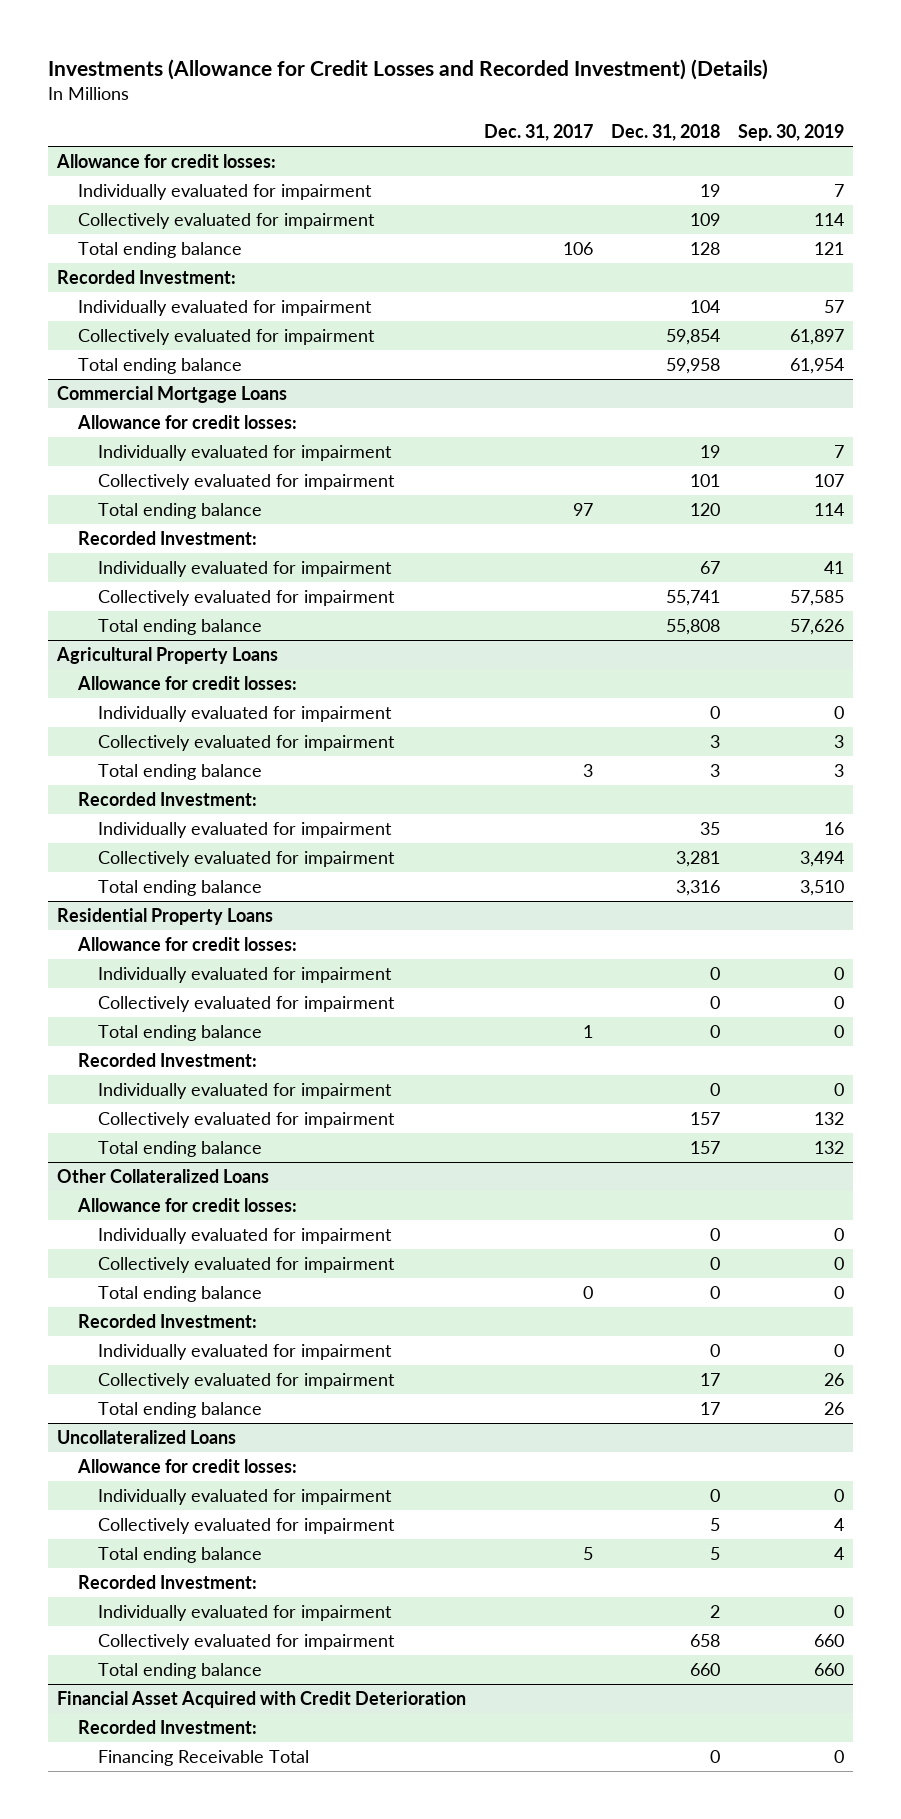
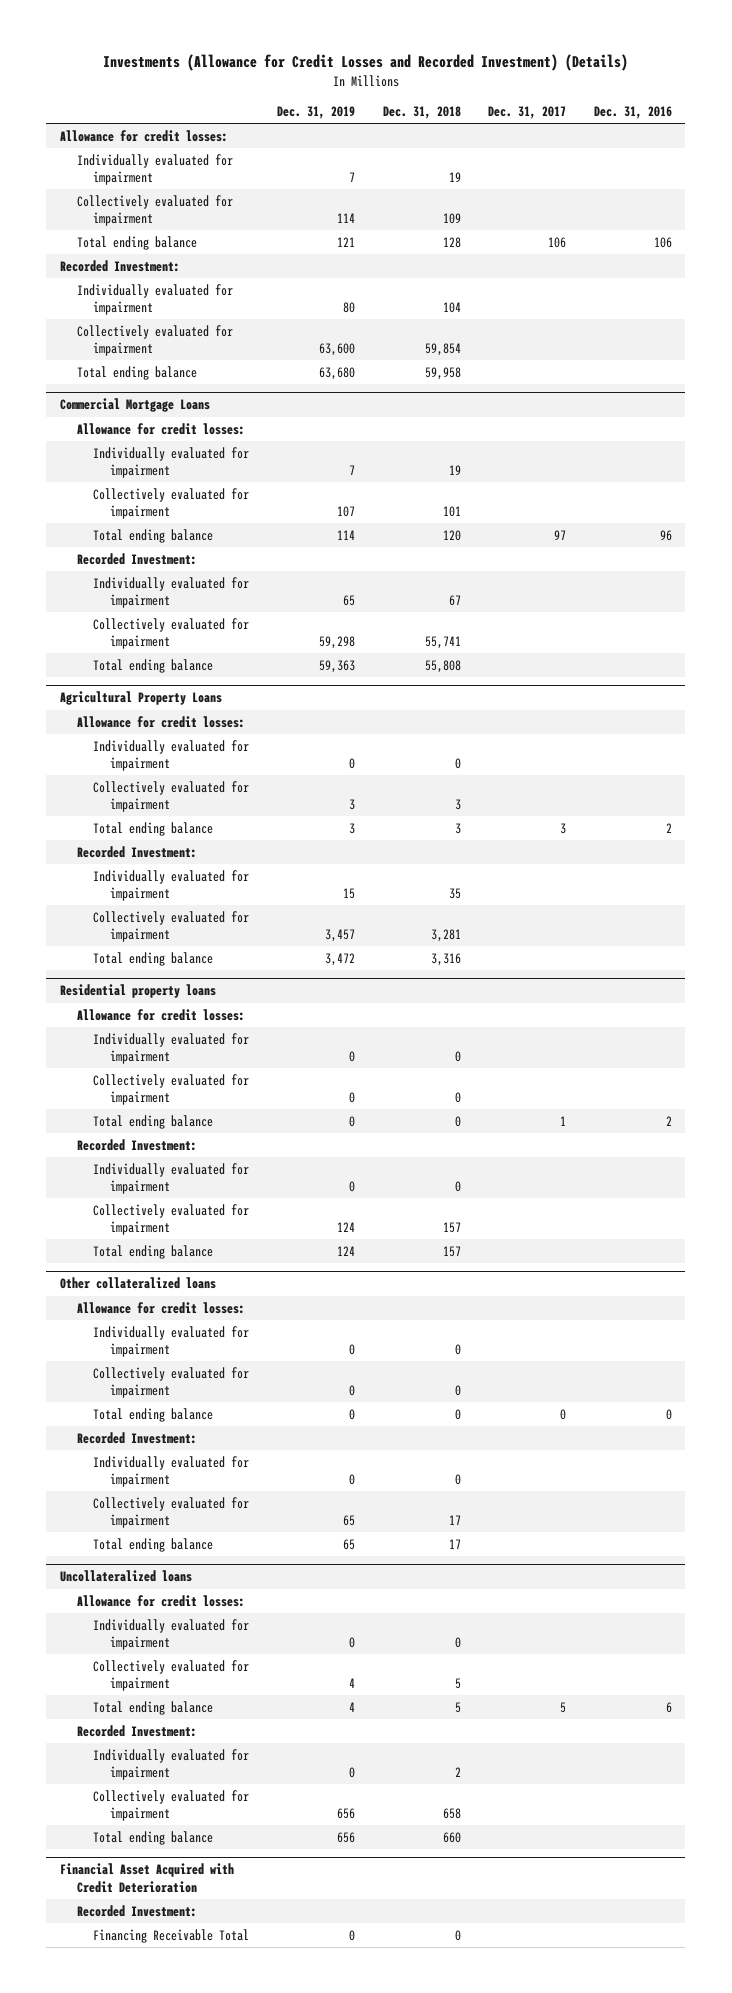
[737,124,844,142] Sep. 30, 2019 -> none
none -> [277,105,356,119] Dec. 31, 2019
none -> [593,105,672,119] Dec. 31, 2016
[57,907,274,925] Residential Property Loans -> [59,984,216,999] Residential property loans
[57,1168,270,1183] Other Collateralized Loans -> [59,1277,216,1290] Other collateralized loans
[57,1429,237,1444] Uncollateralized Loans -> [59,1570,192,1583] Uncollateralized loans

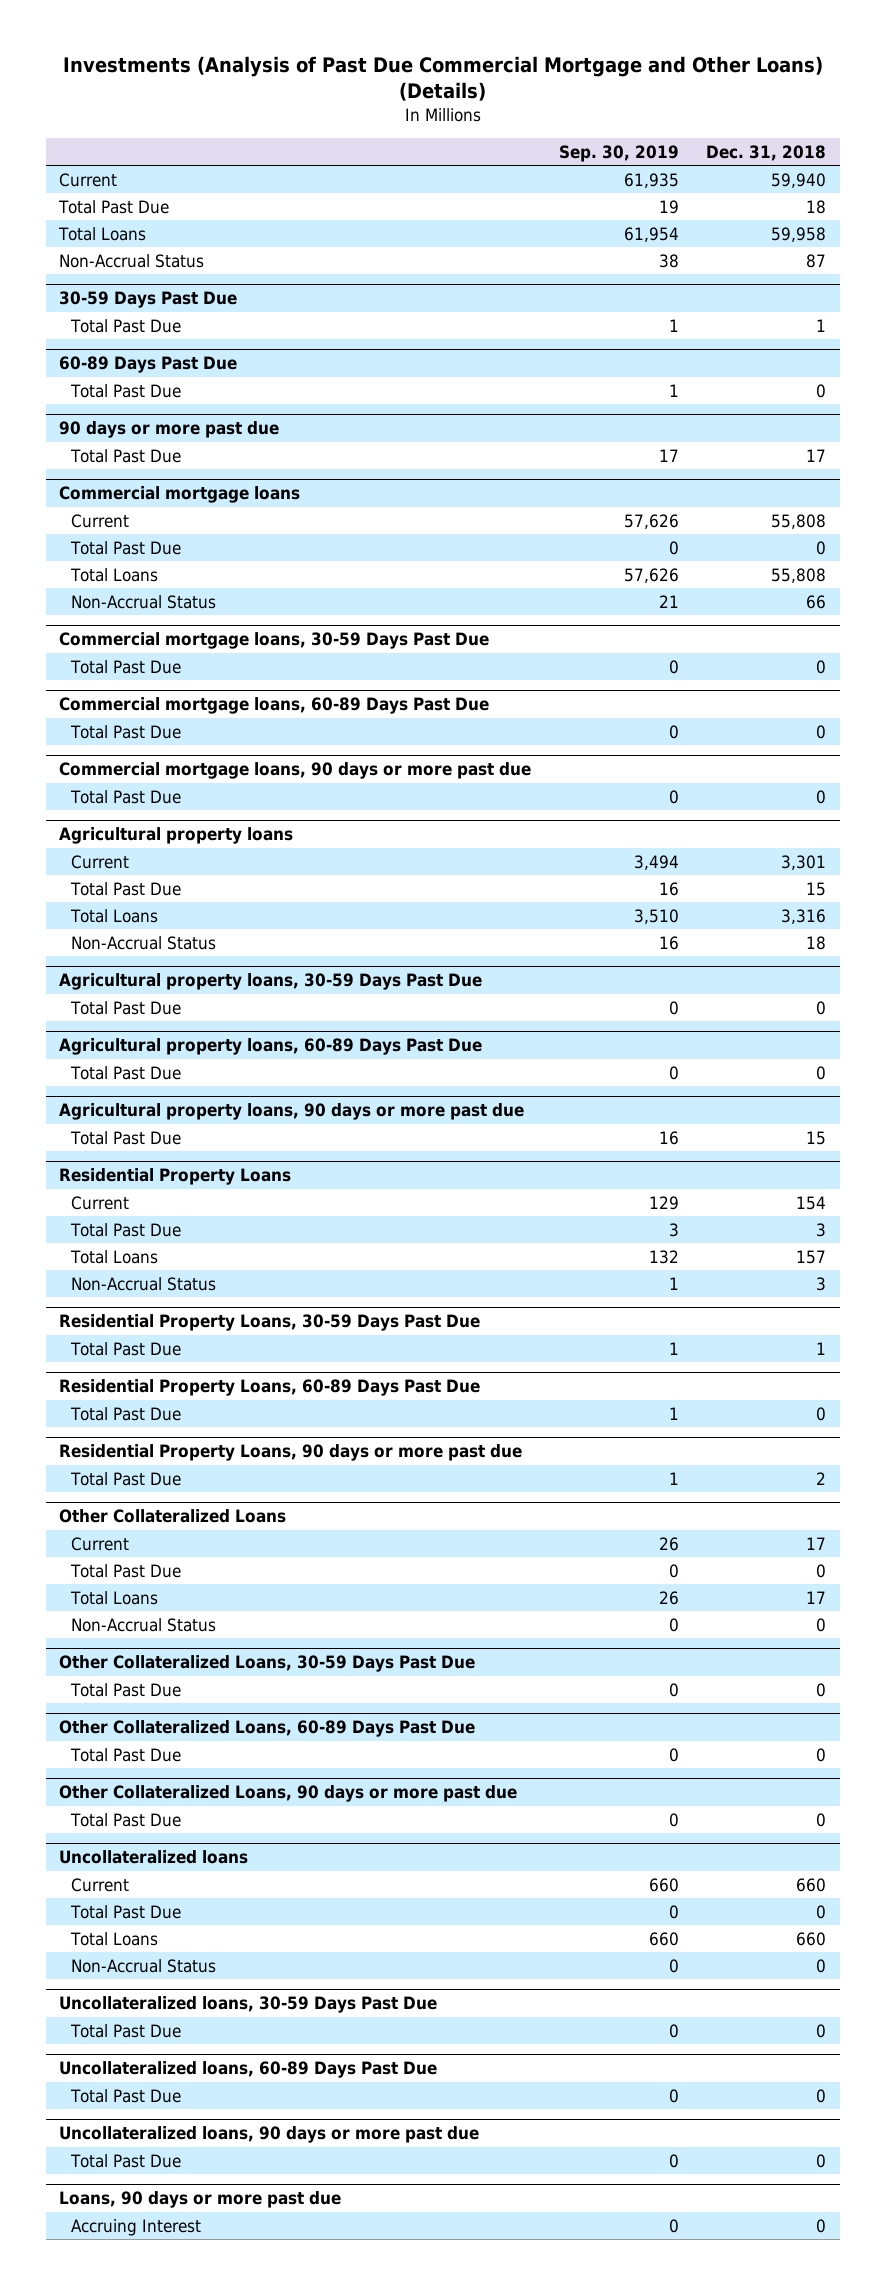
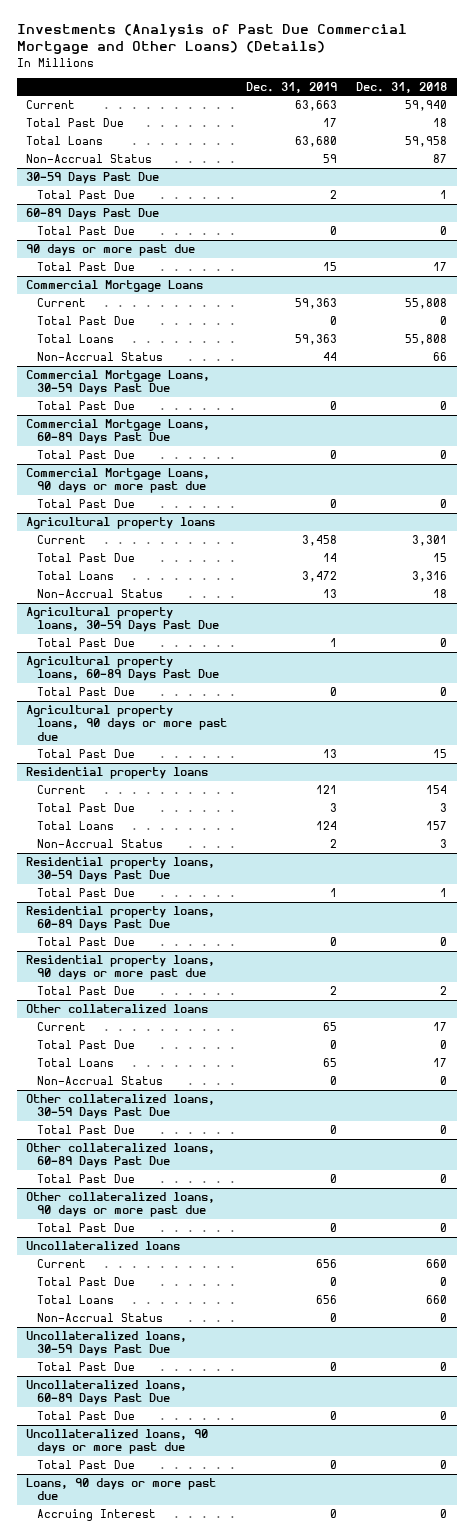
[558,144,679,162] Sep. 30, 2019 -> none
none -> [245,81,337,93] Dec. 31, 2019
[59,486,301,504] Commercial mortgage loans -> [26,280,204,293] Commercial Mortgage Loans
[59,632,490,650] Commercial mortgage loans, 30-59 Days Past Due -> [26,370,211,396] Commercial Mortgage Loans, 30-59 Days Past Due
[59,697,490,715] Commercial mortgage loans, 60-89 Days Past Due -> [26,419,211,445] Commercial Mortgage Loans, 60-89 Days Past Due
[59,762,532,780] Commercial mortgage loans, 90 days or more past due -> [26,468,211,494] Commercial Mortgage Loans, 90 days or more past due
[59,1168,292,1186] Residential Property Loans -> [26,767,209,780] Residential property loans
[59,1314,481,1332] Residential Property Loans, 30-59 Days Past Due -> [26,857,216,883] Residential property loans, 30-59 Days Past Due
[59,1379,481,1397] Residential Property Loans, 60-89 Days Past Due -> [26,906,216,932] Residential property loans, 60-89 Days Past Due
[59,1444,523,1462] Residential Property Loans, 90 days or more past due -> [26,955,216,981] Residential property loans, 90 days or more past due
[59,1509,287,1524] Other Collateralized Loans -> [26,1004,209,1014] Other collateralized loans
[59,1655,476,1673] Other Collateralized Loans, 30-59 Days Past Due -> [26,1094,216,1120] Other collateralized loans, 30-59 Days Past Due
[59,1720,476,1738] Other Collateralized Loans, 60-89 Days Past Due -> [26,1143,216,1169] Other collateralized loans, 60-89 Days Past Due
[59,1785,518,1803] Other Collateralized Loans, 90 days or more past due -> [26,1192,216,1218] Other collateralized loans, 90 days or more past due

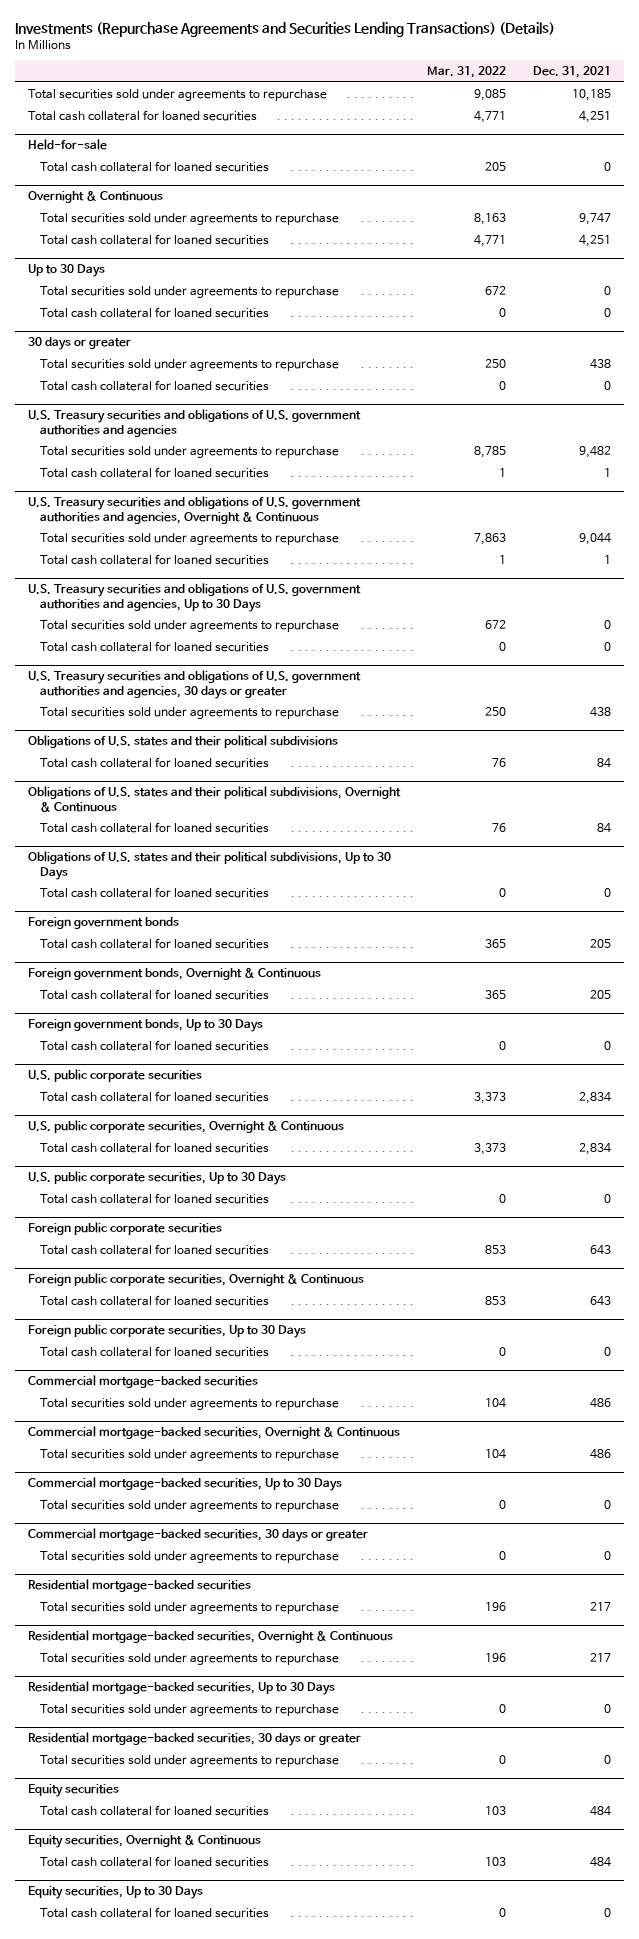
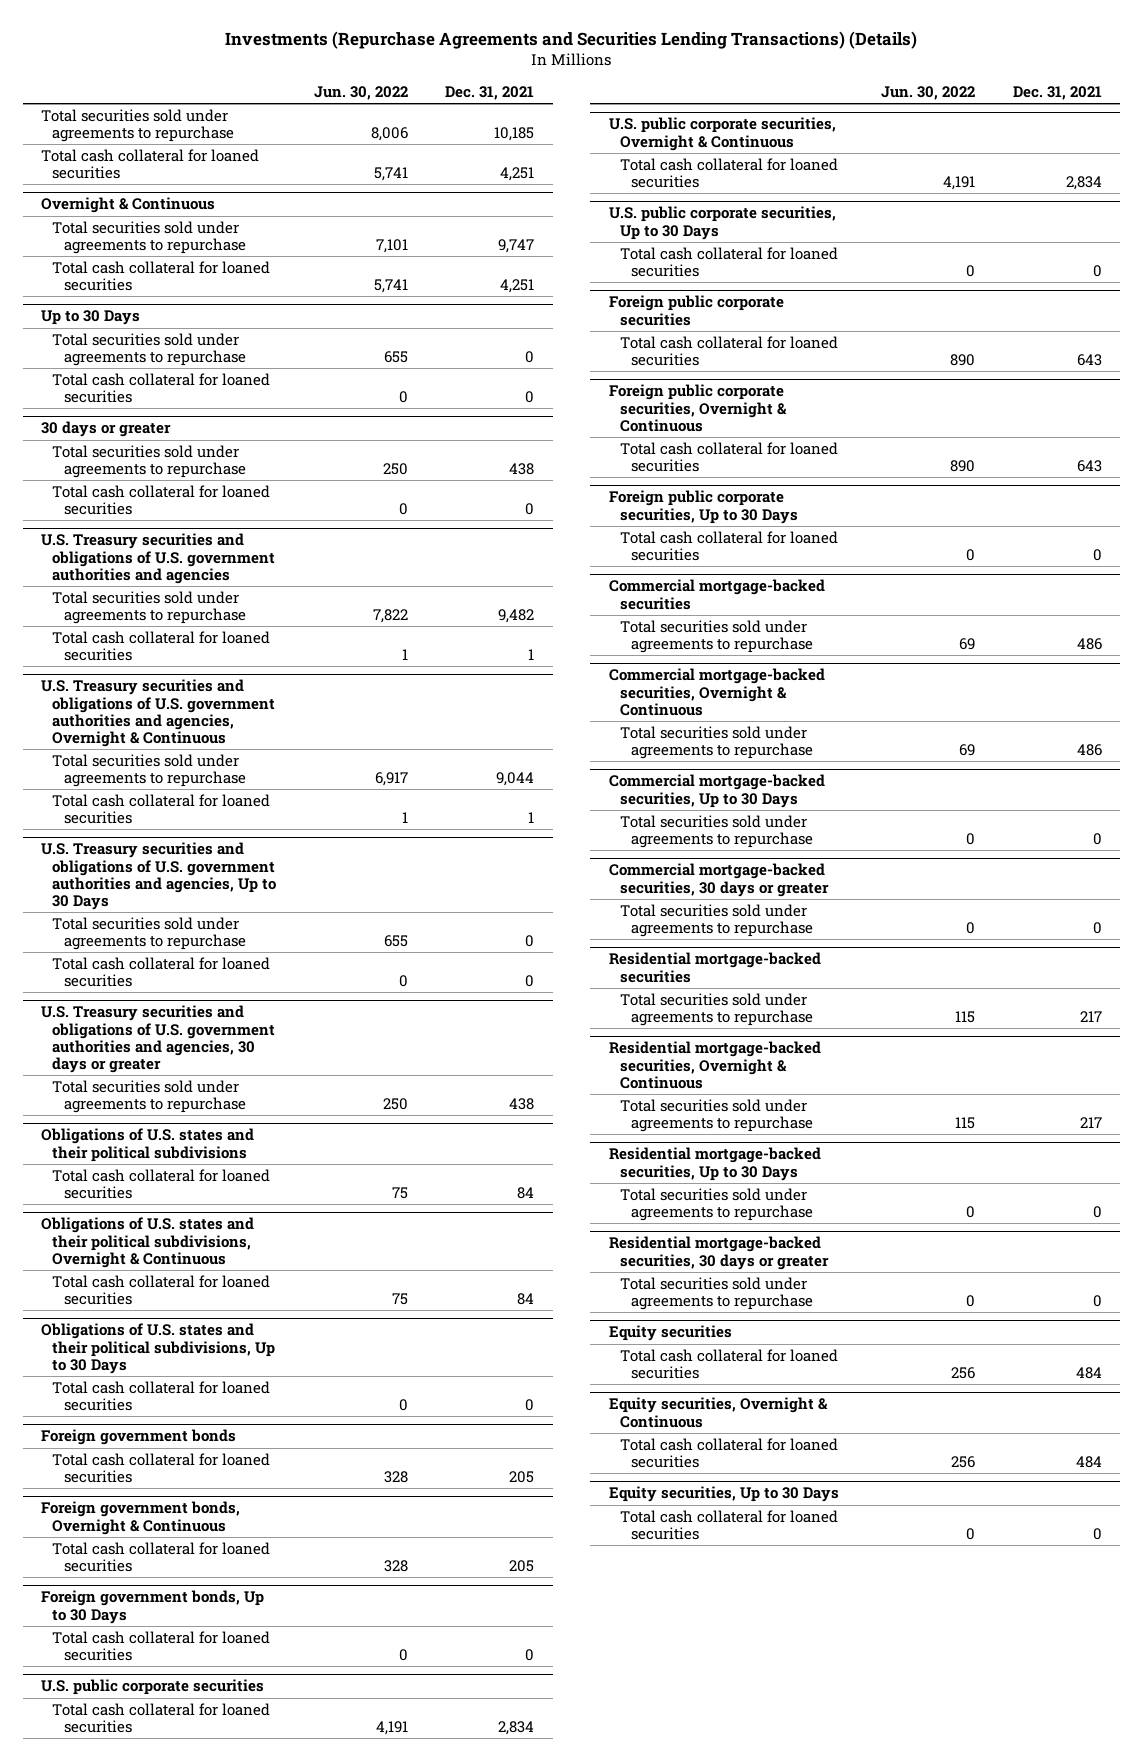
[426,66,506,79] Mar. 31, 2022 -> none
none -> [313,85,408,100] Jun. 30, 2022
[28,139,108,151] Held-for-sale -> none
[39,160,269,172] Total cash collateral for loaned securities -> none

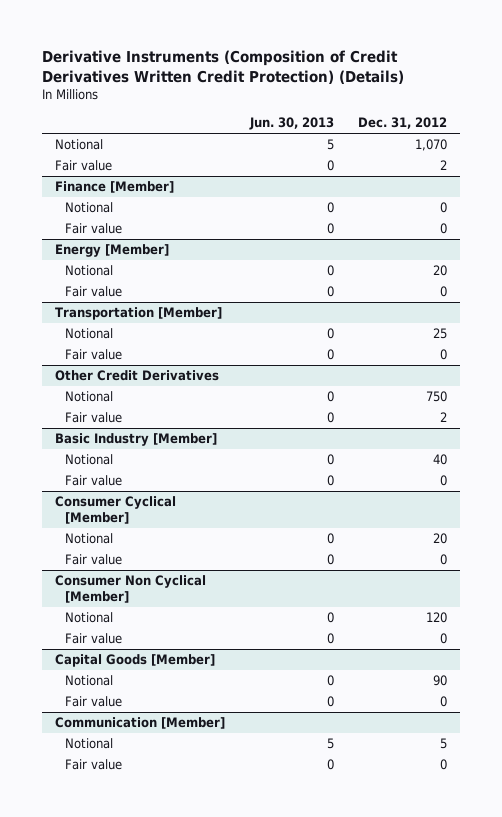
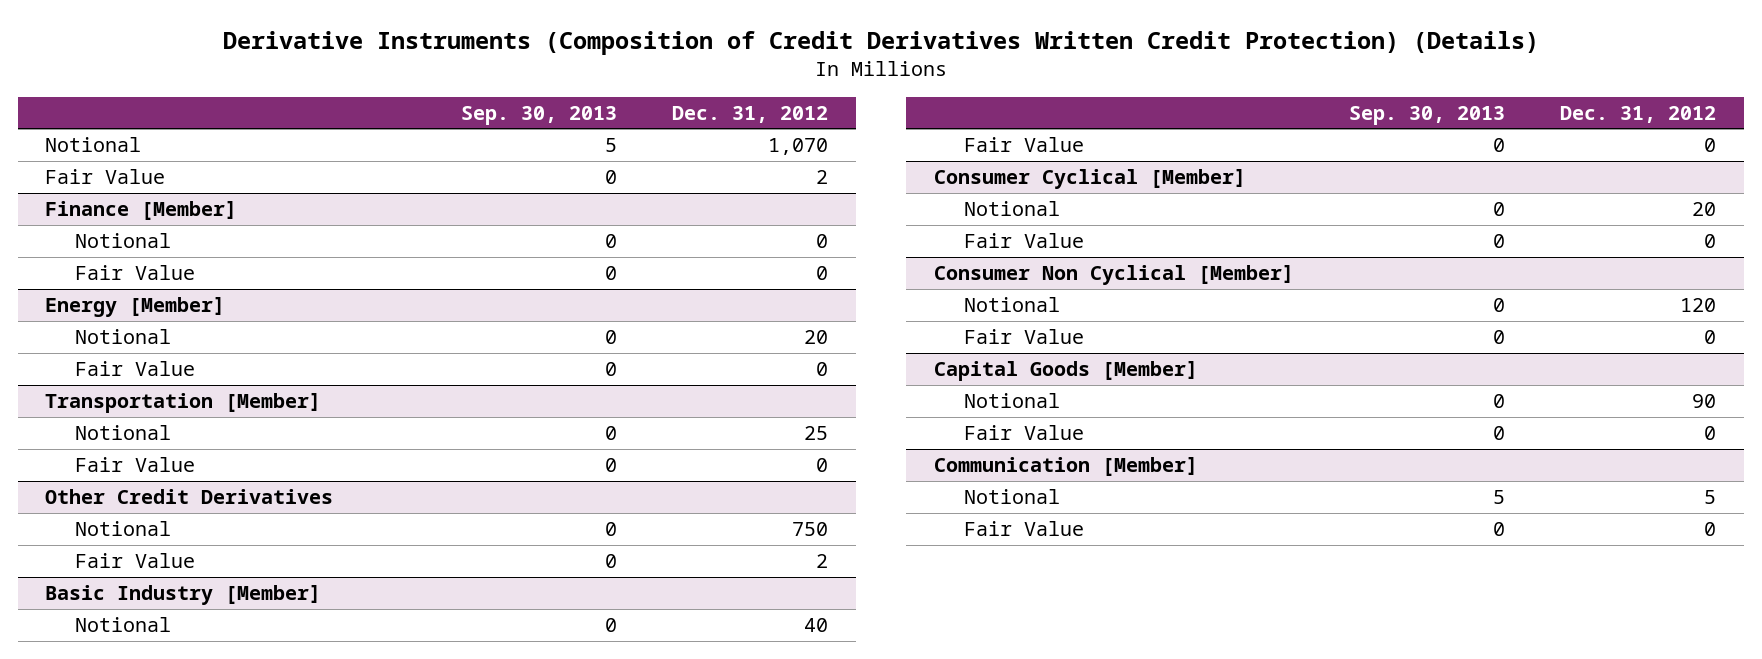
[248,117,334,131] Jun. 30, 2013 -> none
none -> [460,105,617,125] Sep. 30, 2013
[54,160,112,172] Fair value -> [45,169,166,185] Fair Value
[64,223,122,235] Fair value -> [75,265,196,281] Fair Value
[64,286,122,298] Fair value -> [75,361,196,377] Fair Value
[64,349,122,361] Fair value -> [75,457,196,473] Fair Value
[64,412,122,424] Fair value -> [75,553,196,569] Fair Value
[64,475,122,487] Fair value -> [964,137,1085,153] Fair Value
[64,554,122,566] Fair value -> [964,233,1085,249] Fair Value
[64,633,122,645] Fair value -> [964,329,1085,345] Fair Value
[64,696,122,708] Fair value -> [964,425,1085,441] Fair Value
[64,759,122,771] Fair value -> [964,521,1085,537] Fair Value

